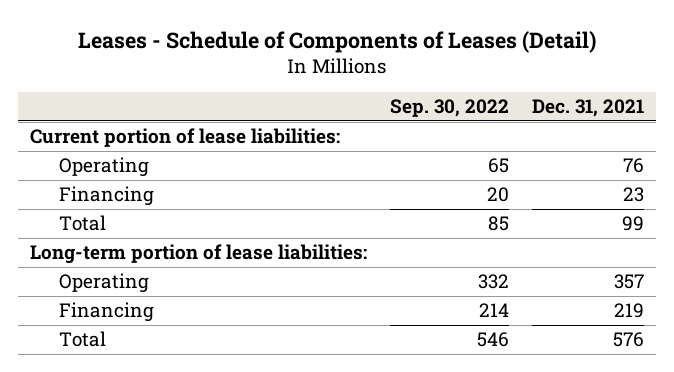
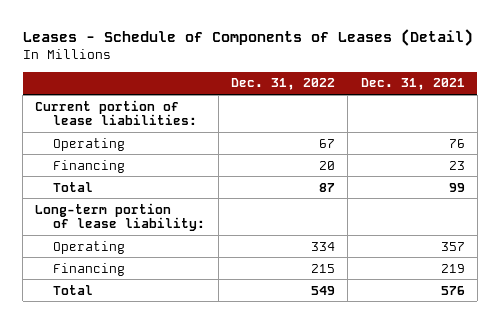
[389,99,509,118] Sep. 30, 2022 -> none
none -> [231,78,336,91] Dec. 31, 2022
[29,244,367,265] Long-term portion of lease liabilities: -> [35,202,206,232] Long-term portion of lease liability:

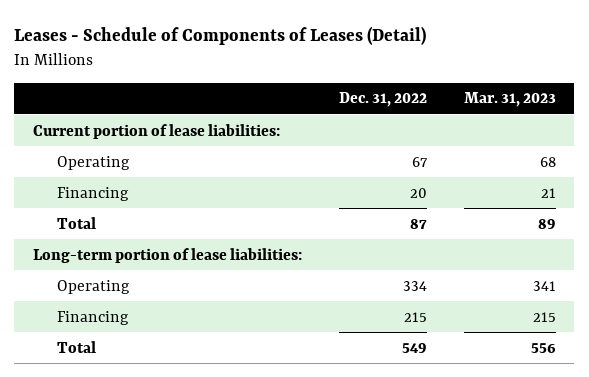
[360,78,465,91] Dec. 31, 2021 -> none
none -> [463,92,556,108] Mar. 31, 2023
[35,202,206,232] Long-term portion of lease liability: -> [32,247,302,263] Long-term portion of lease liabilities:

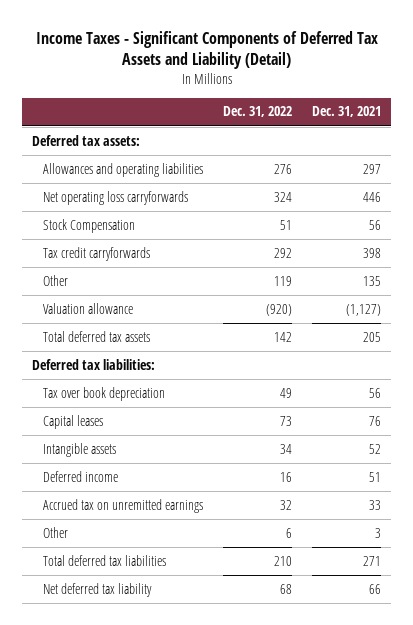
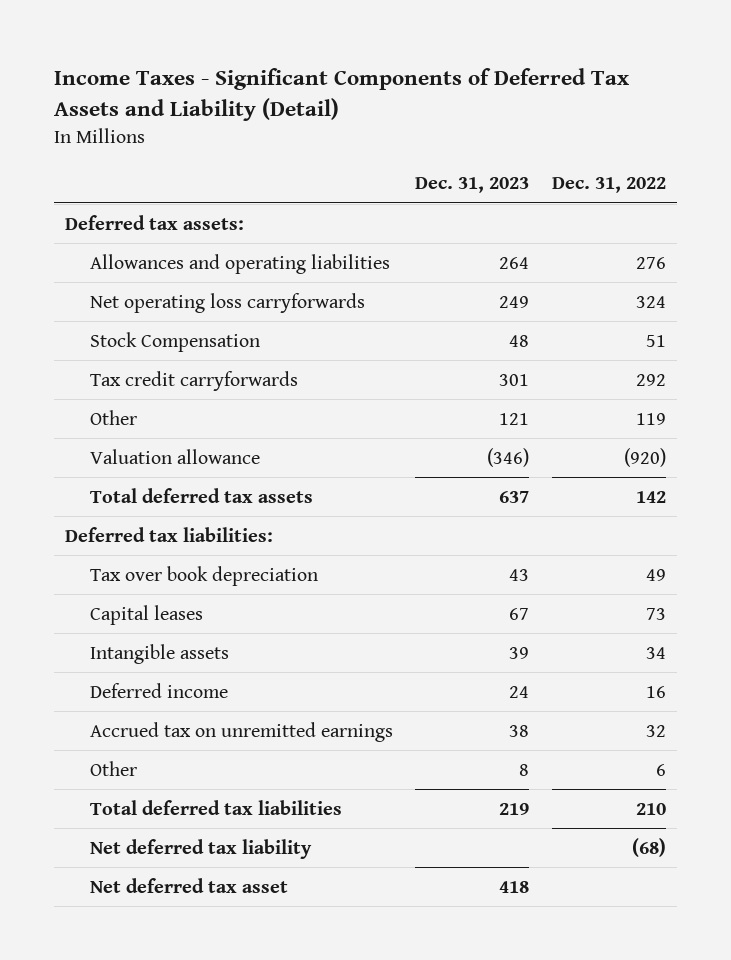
[312,106,382,118] Dec. 31, 2021 -> none
none -> [415,177,530,194] Dec. 31, 2023
[280,583,293,594] 68 -> [631,837,666,857] (68)
none -> [89,877,288,893] Net deferred tax asset

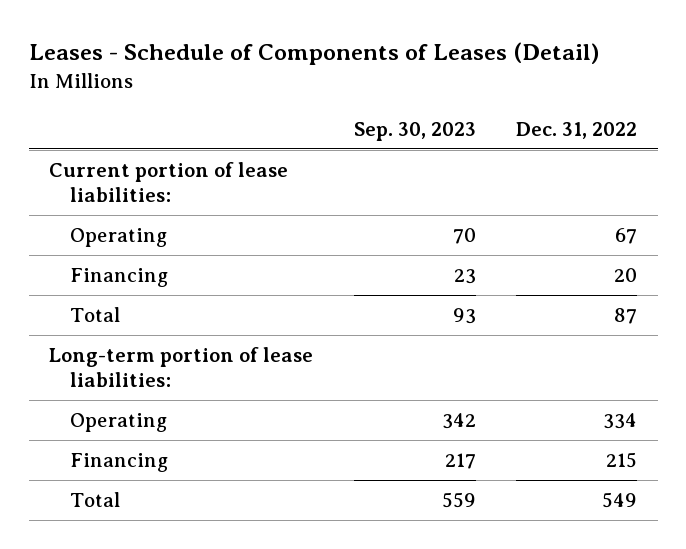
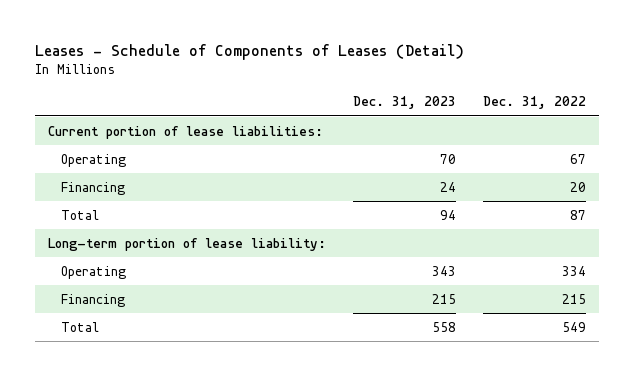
[353,121,476,141] Sep. 30, 2023 -> none
none -> [352,96,456,110] Dec. 31, 2023
[49,347,314,388] Long-term portion of lease liabilities: -> [48,237,327,251] Long-term portion of lease liability:

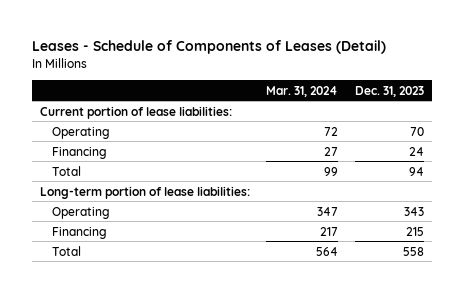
[482,96,586,110] Dec. 31, 2022 -> none
none -> [266,85,339,97] Mar. 31, 2024
[48,237,327,251] Long-term portion of lease liability: -> [40,185,251,199] Long-term portion of lease liabilities:

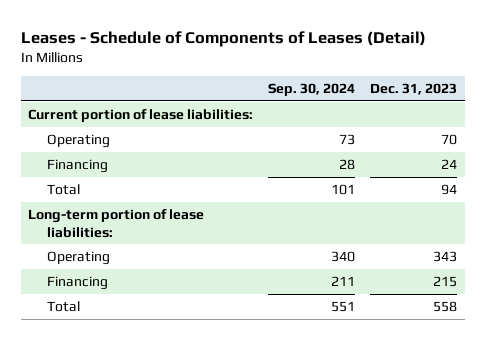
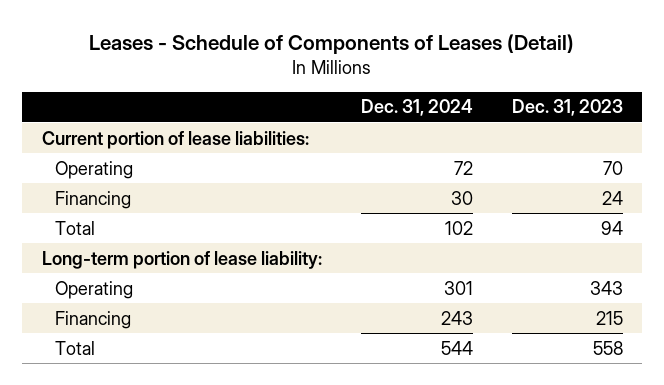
[268,83,356,97] Sep. 30, 2024 -> none
none -> [360,99,473,117] Dec. 31, 2024
[28,209,205,238] Long-term portion of lease liabilities: -> [41,250,322,269] Long-term portion of lease liability:

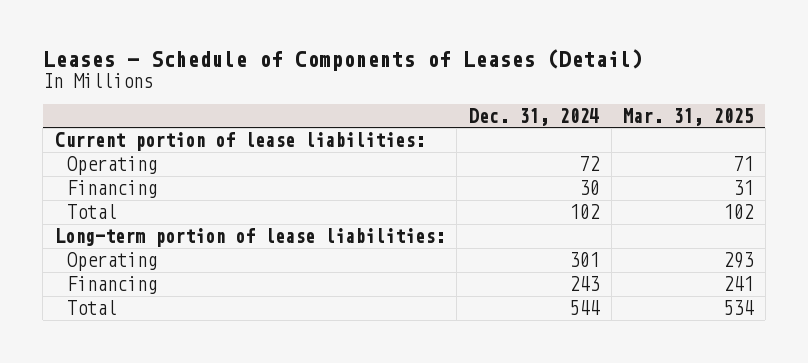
[511,99,623,117] Dec. 31, 2023 -> none
none -> [623,107,754,126] Mar. 31, 2025
[41,250,322,269] Long-term portion of lease liability: -> [54,227,445,247] Long-term portion of lease liabilities:

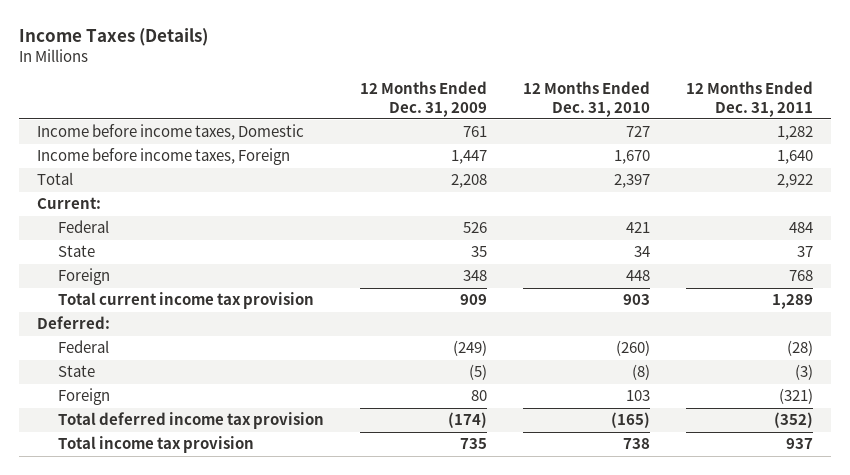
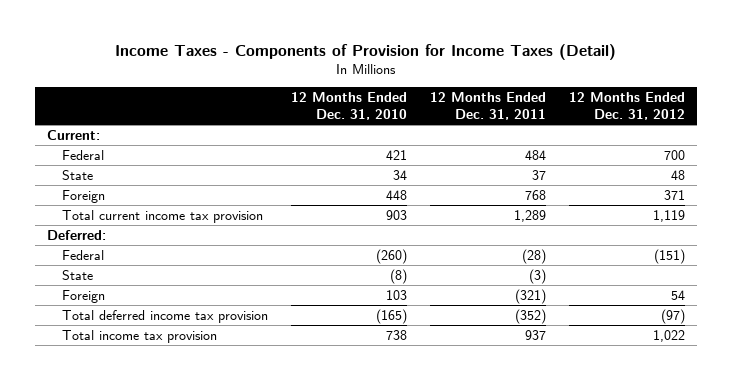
[19,28,209,47] Income Taxes (Details) -> [114,43,616,60] Income Taxes - Components of Provision for Income Taxes (Detail)
[360,81,488,117] 12 Months Ended Dec. 31, 2009 -> none
none -> [569,91,686,120] 12 Months Ended Dec. 31, 2012
[37,124,305,141] Income before income taxes, Domestic -> none
[37,148,291,166] Income before income taxes, Foreign -> none
[37,172,74,186] Total -> none

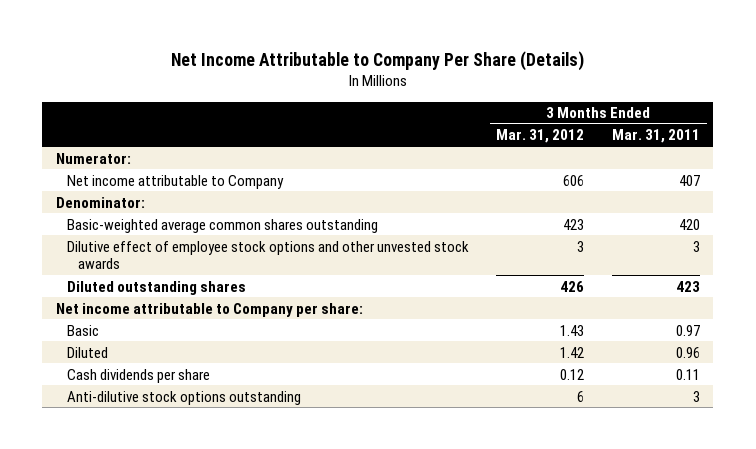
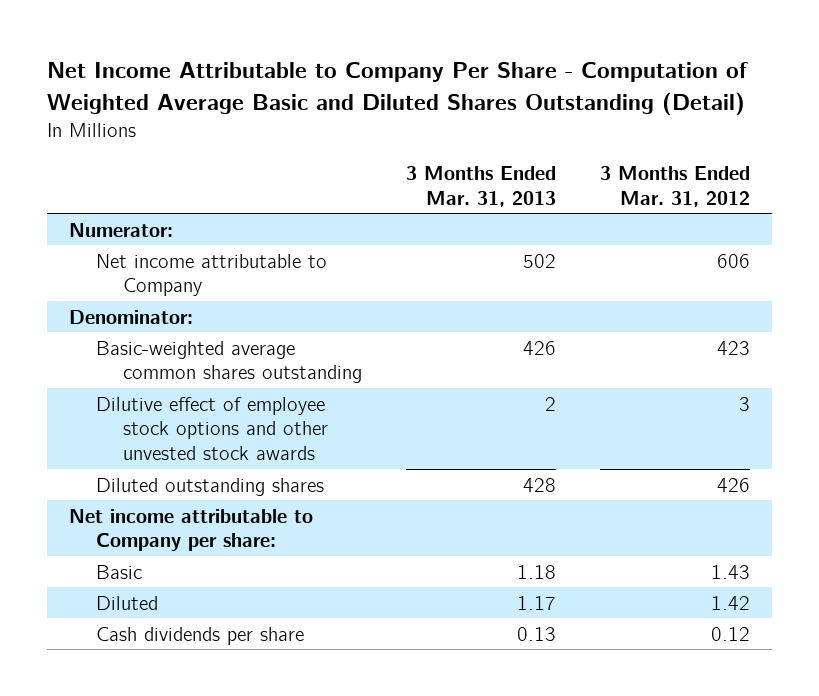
[170,50,584,71] Net Income Attributable to Company Per Share (Details) -> [47,62,749,116] Net Income Attributable to Company Per Share - Computation of Weighted Average Basic and Diluted Shares Outstanding (Detail)
[611,129,700,144] Mar. 31, 2011 -> none
none -> [405,165,556,207] 3 Months Ended Mar. 31, 2013
[67,390,302,405] Anti-dilutive stock options outstanding -> none

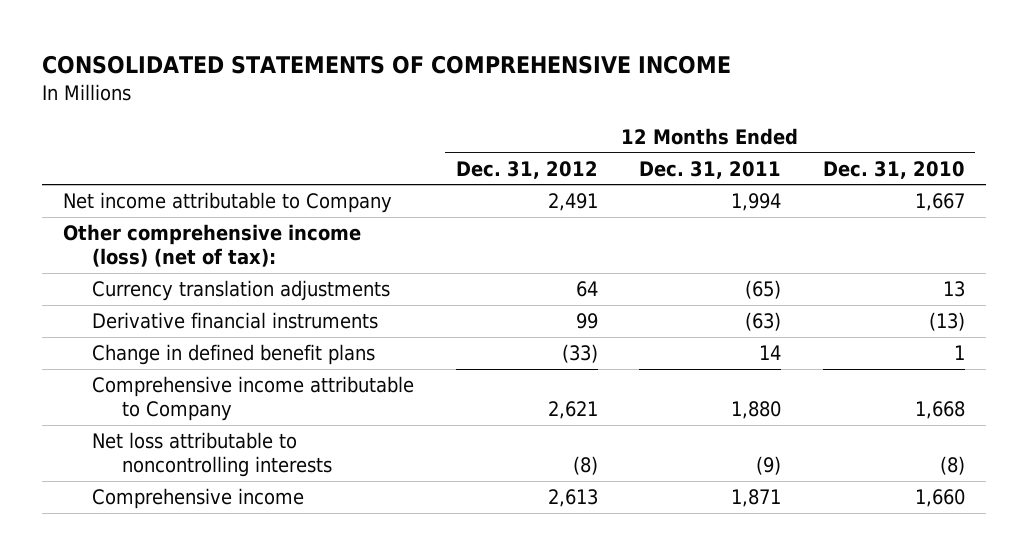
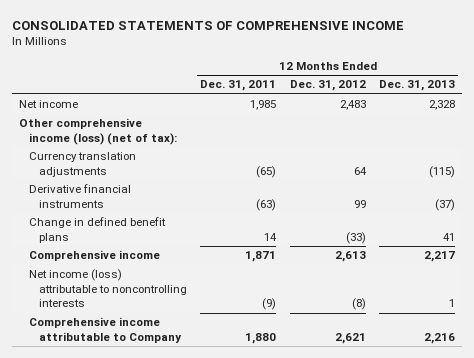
[822,160,965,179] Dec. 31, 2010 -> none
none -> [379,80,456,92] Dec. 31, 2013
[62,192,392,214] Net income attributable to Company -> none
none -> [18,100,78,109] Net income
[92,432,332,478] Net loss attributable to noncontrolling interests -> none
none -> [28,269,187,308] Net income (loss) attributable to noncontrolling interests
[92,376,415,422] Comprehensive income attributable to Company -> [28,317,182,343] Comprehensive income attributable to Company

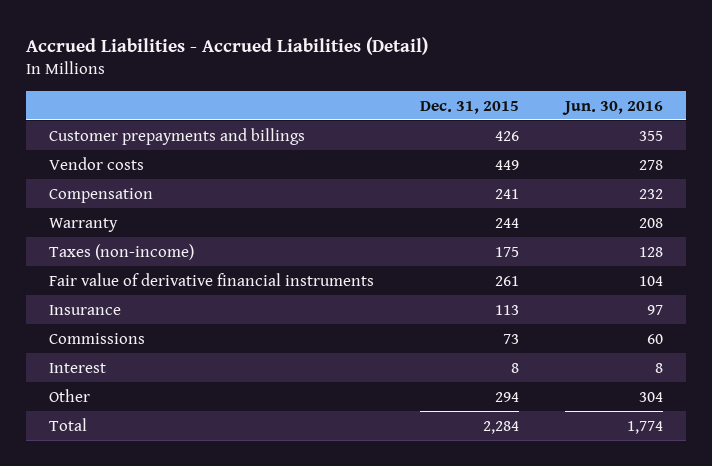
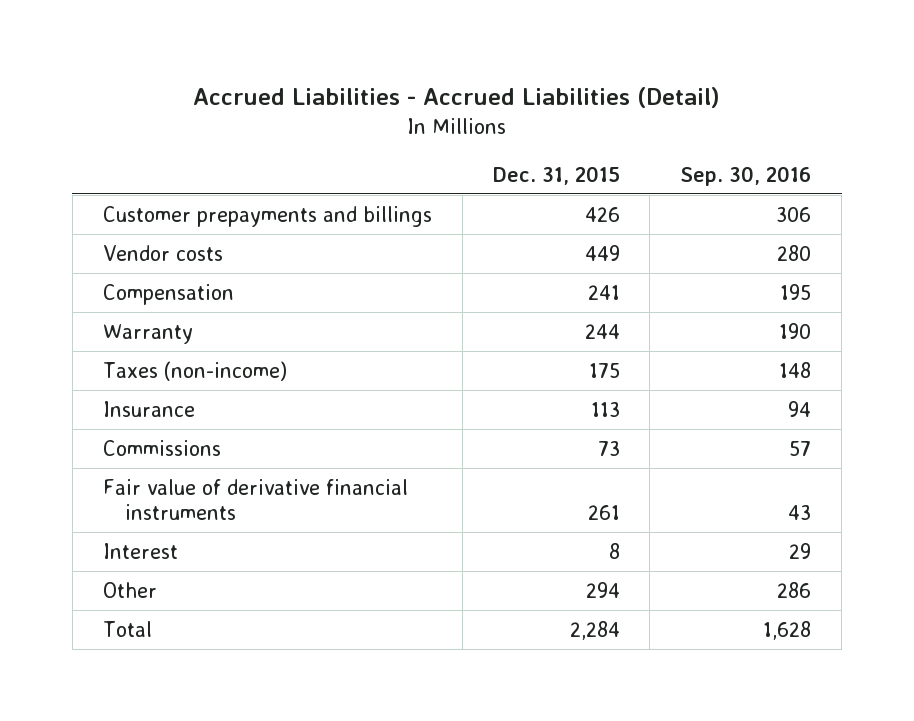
[561,100,663,115] Jun. 30, 2016 -> none
none -> [680,165,812,186] Sep. 30, 2016
[49,272,375,286] Fair value of derivative financial instruments -> [102,478,408,520] Fair value of derivative financial instruments

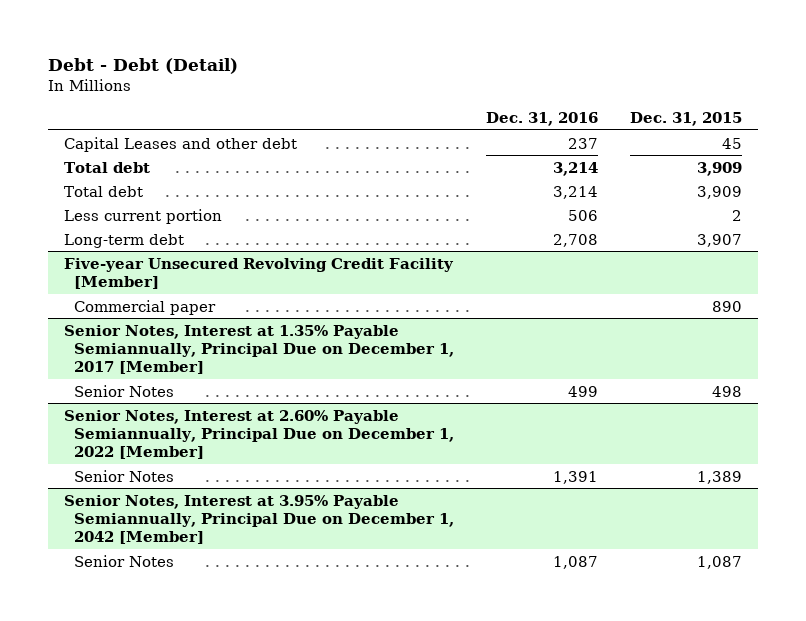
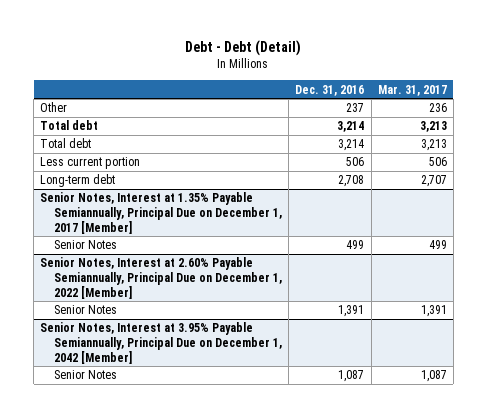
[630,111,743,126] Dec. 31, 2015 -> none
none -> [377,84,447,96] Mar. 31, 2017
[63,136,297,152] Capital Leases and other debt -> [40,102,68,113] Other
[63,257,454,289] Five-year Unsecured Revolving Credit Facility [Member] -> none
[74,299,217,315] Commercial paper -> none

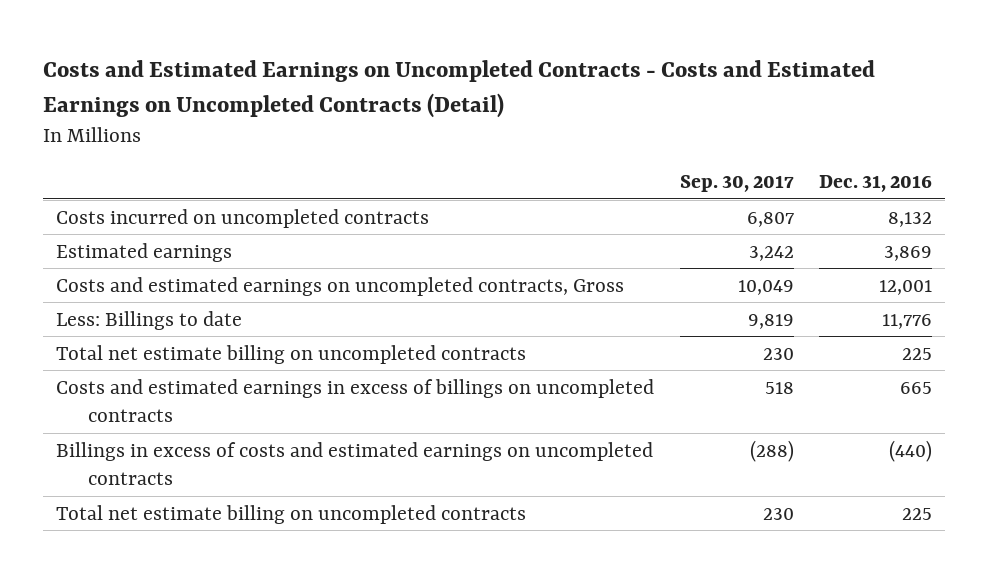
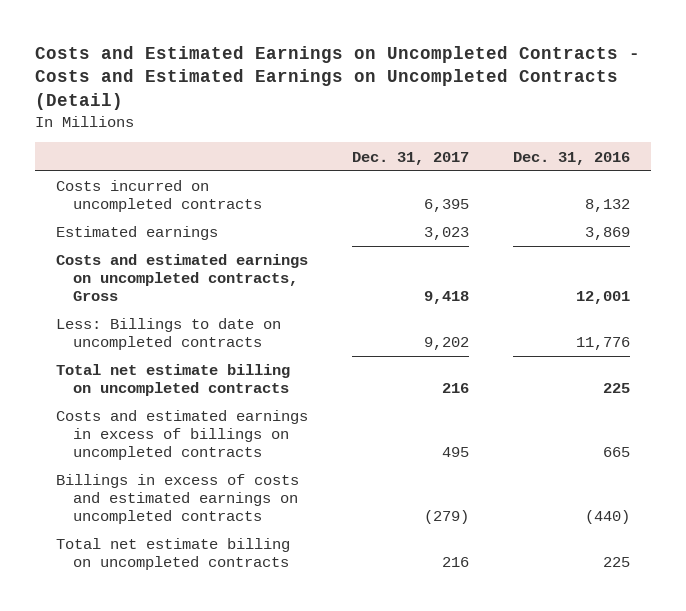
[679,175,794,193] Sep. 30, 2017 -> none
none -> [352,151,470,165] Dec. 31, 2017
[55,310,242,330] Less: Billings to date -> [56,318,282,351] Less: Billings to date on uncompleted contracts

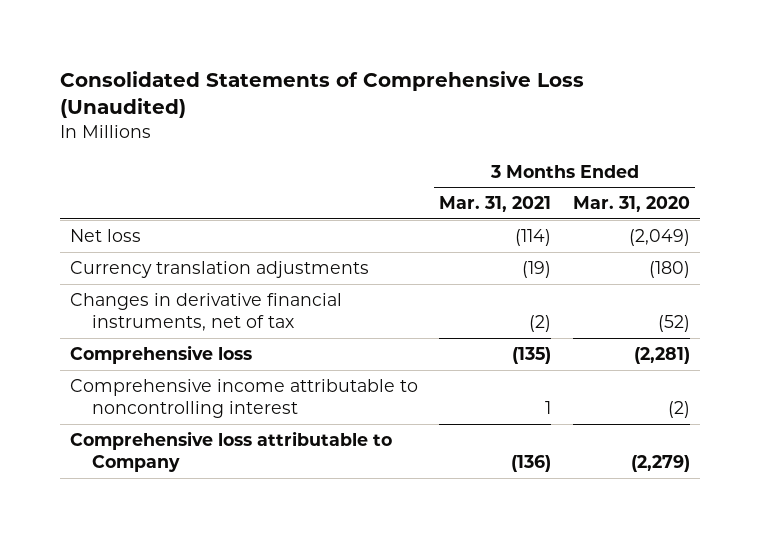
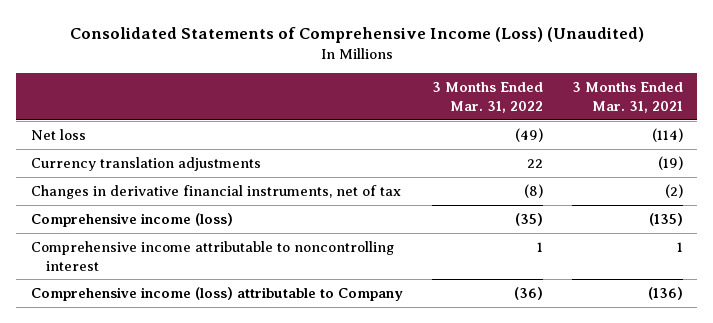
[59,70,584,119] Consolidated Statements of Comprehensive Loss (Unaudited) -> [69,26,644,43] Consolidated Statements of Comprehensive Income (Loss) (Unaudited)
[572,196,690,213] Mar. 31, 2020 -> none
none -> [431,82,543,113] 3 Months Ended Mar. 31, 2022
[70,344,253,364] Comprehensive loss -> [30,212,233,227] Comprehensive income (loss)
[70,430,393,472] Comprehensive loss attributable to Company -> [30,286,403,301] Comprehensive income (loss) attributable to Company

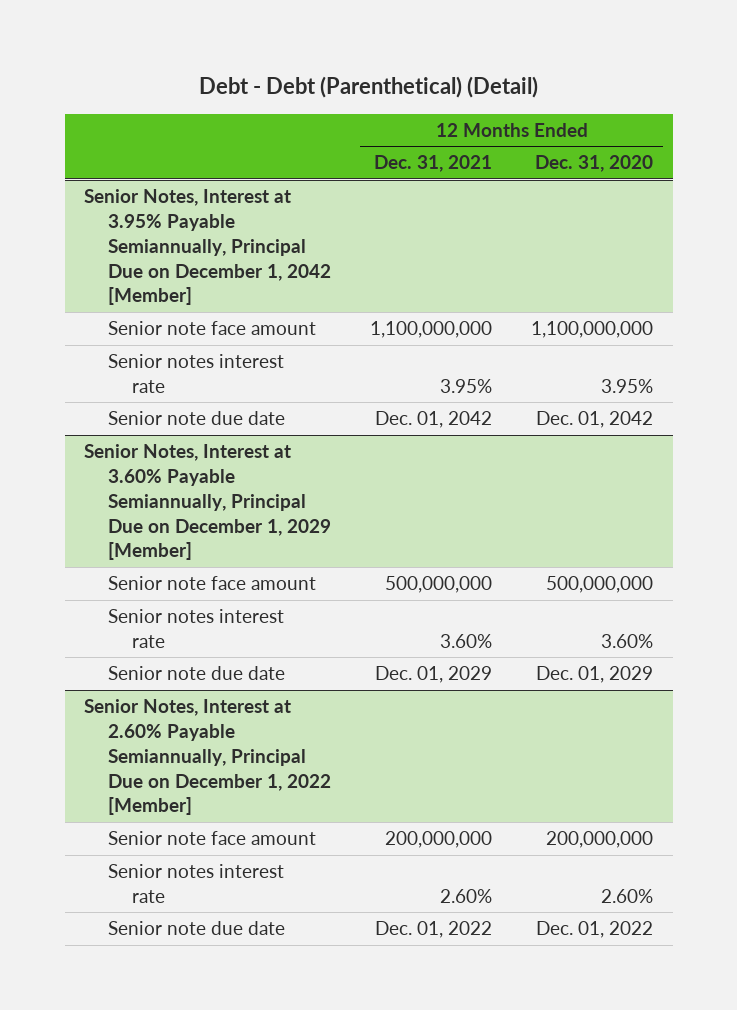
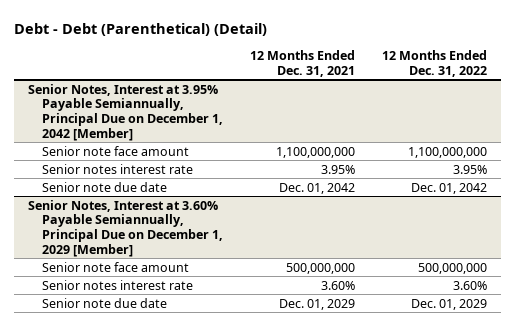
[535,155,654,173] Dec. 31, 2020 -> none
none -> [382,50,488,77] 12 Months Ended Dec. 31, 2022
[84,699,332,816] Senior Notes, Interest at 2.60% Payable Semiannually, Principal Due on December 1, 2022 [Member] -> none
[108,831,317,846] Senior note face amount -> none
[108,864,285,904] Senior notes interest rate -> none
[108,921,286,936] Senior note due date -> none

